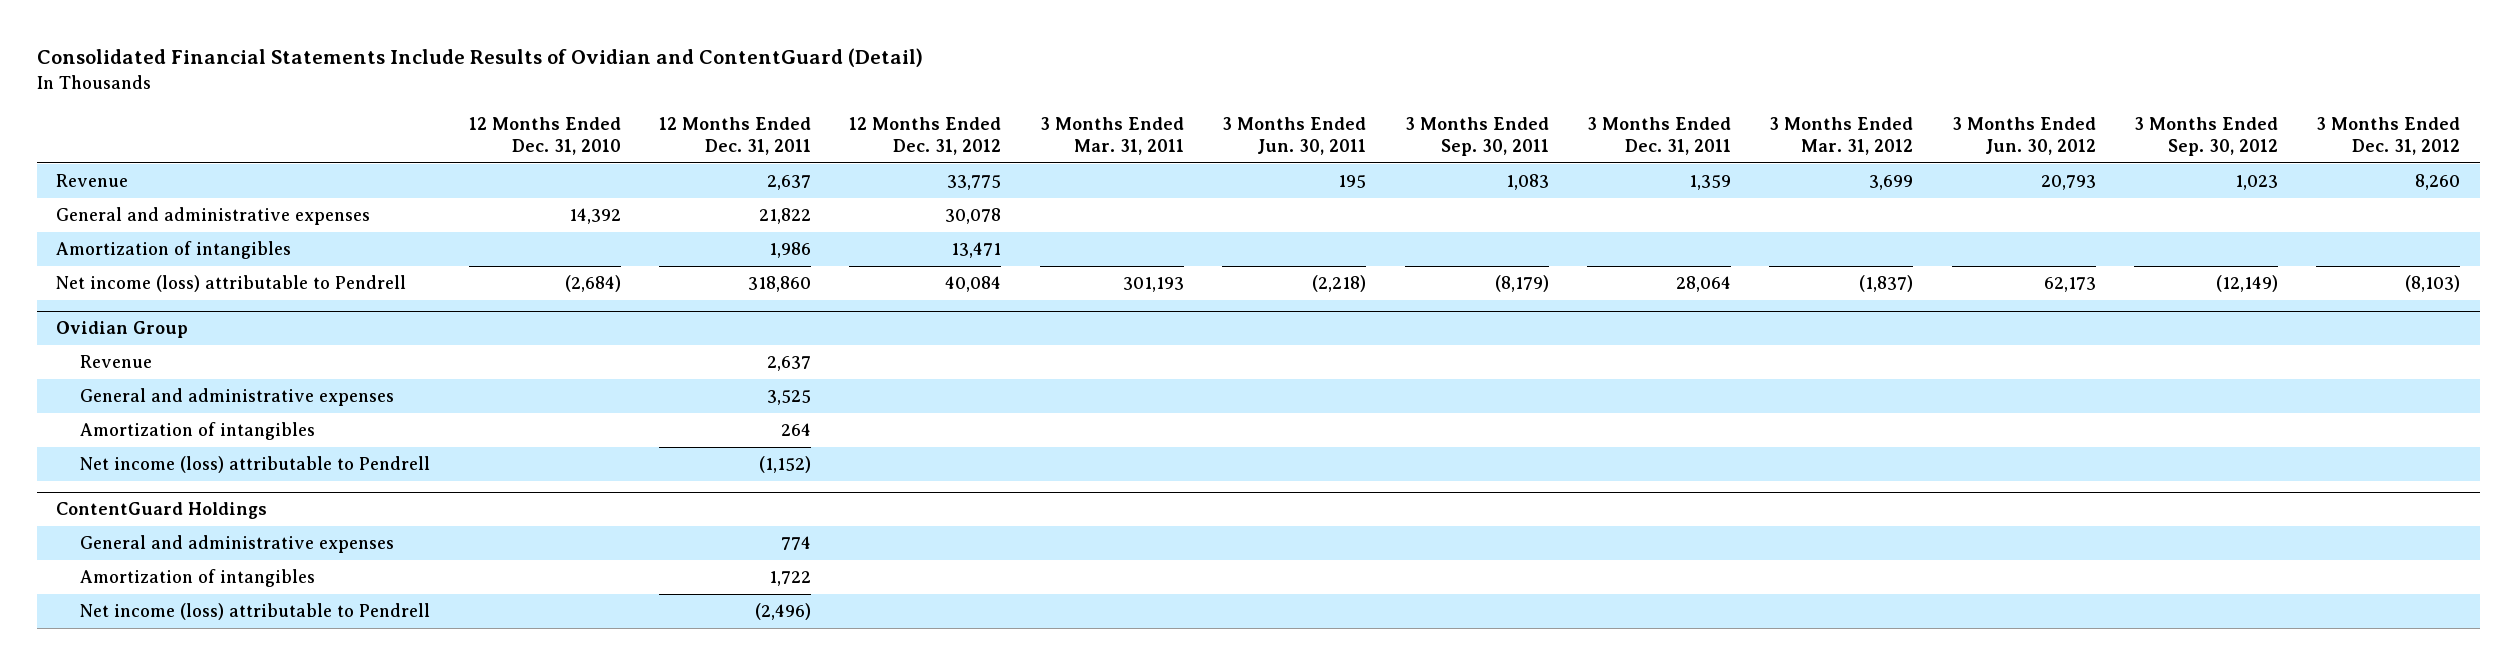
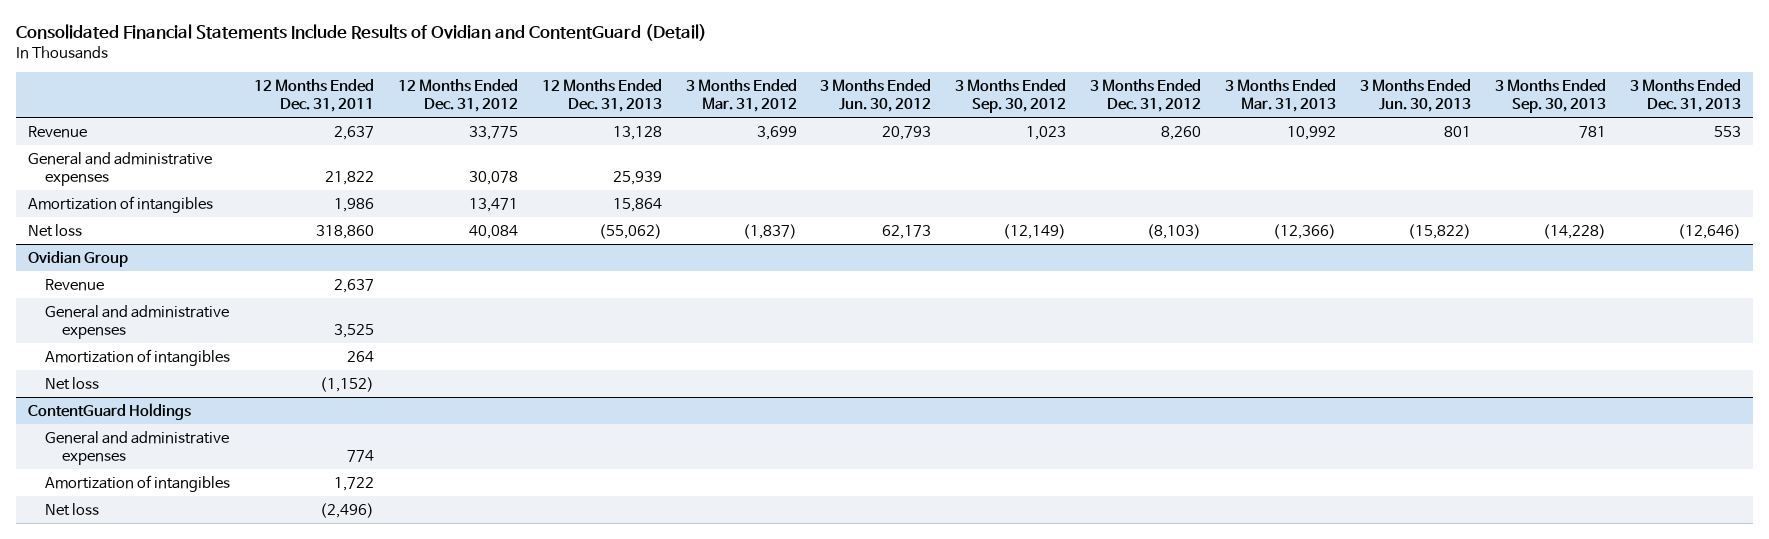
[468,116,621,155] 12 Months Ended Dec. 31, 2010 -> none
[1039,116,1184,155] 3 Months Ended Mar. 31, 2011 -> none
[1222,116,1367,155] 3 Months Ended Jun. 30, 2011 -> none
[1404,116,1549,156] 3 Months Ended Sep. 30, 2011 -> none
[1586,116,1731,155] 3 Months Ended Dec. 31, 2011 -> none
none -> [541,78,662,113] 12 Months Ended Dec. 31, 2013
none -> [1225,78,1337,113] 3 Months Ended Mar. 31, 2013
none -> [1360,78,1472,113] 3 Months Ended Jun. 30, 2013
none -> [1494,78,1606,114] 3 Months Ended Sep. 30, 2013
none -> [1629,78,1741,113] 3 Months Ended Dec. 31, 2013
[55,275,406,293] Net income (loss) attributable to Pendrell -> [28,223,83,237] Net loss
[80,456,431,474] Net income (loss) attributable to Pendrell -> [44,376,99,390] Net loss
[80,603,431,621] Net income (loss) attributable to Pendrell -> [44,502,99,516] Net loss

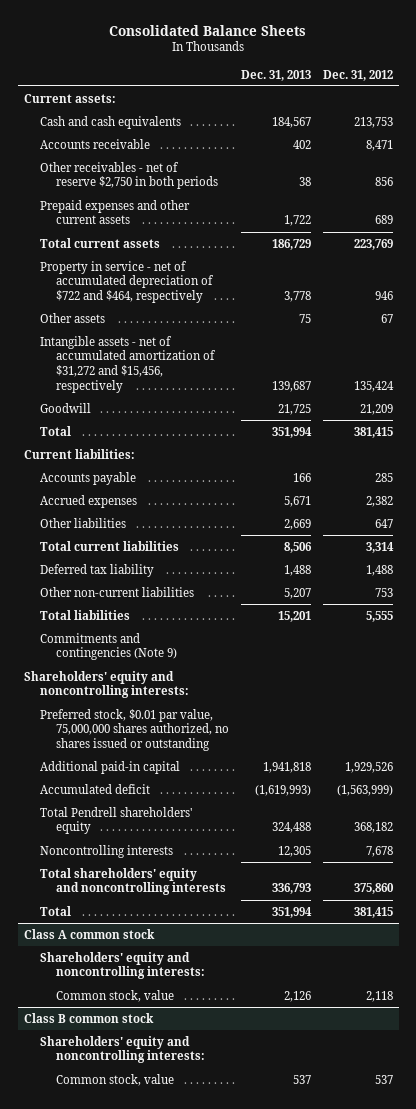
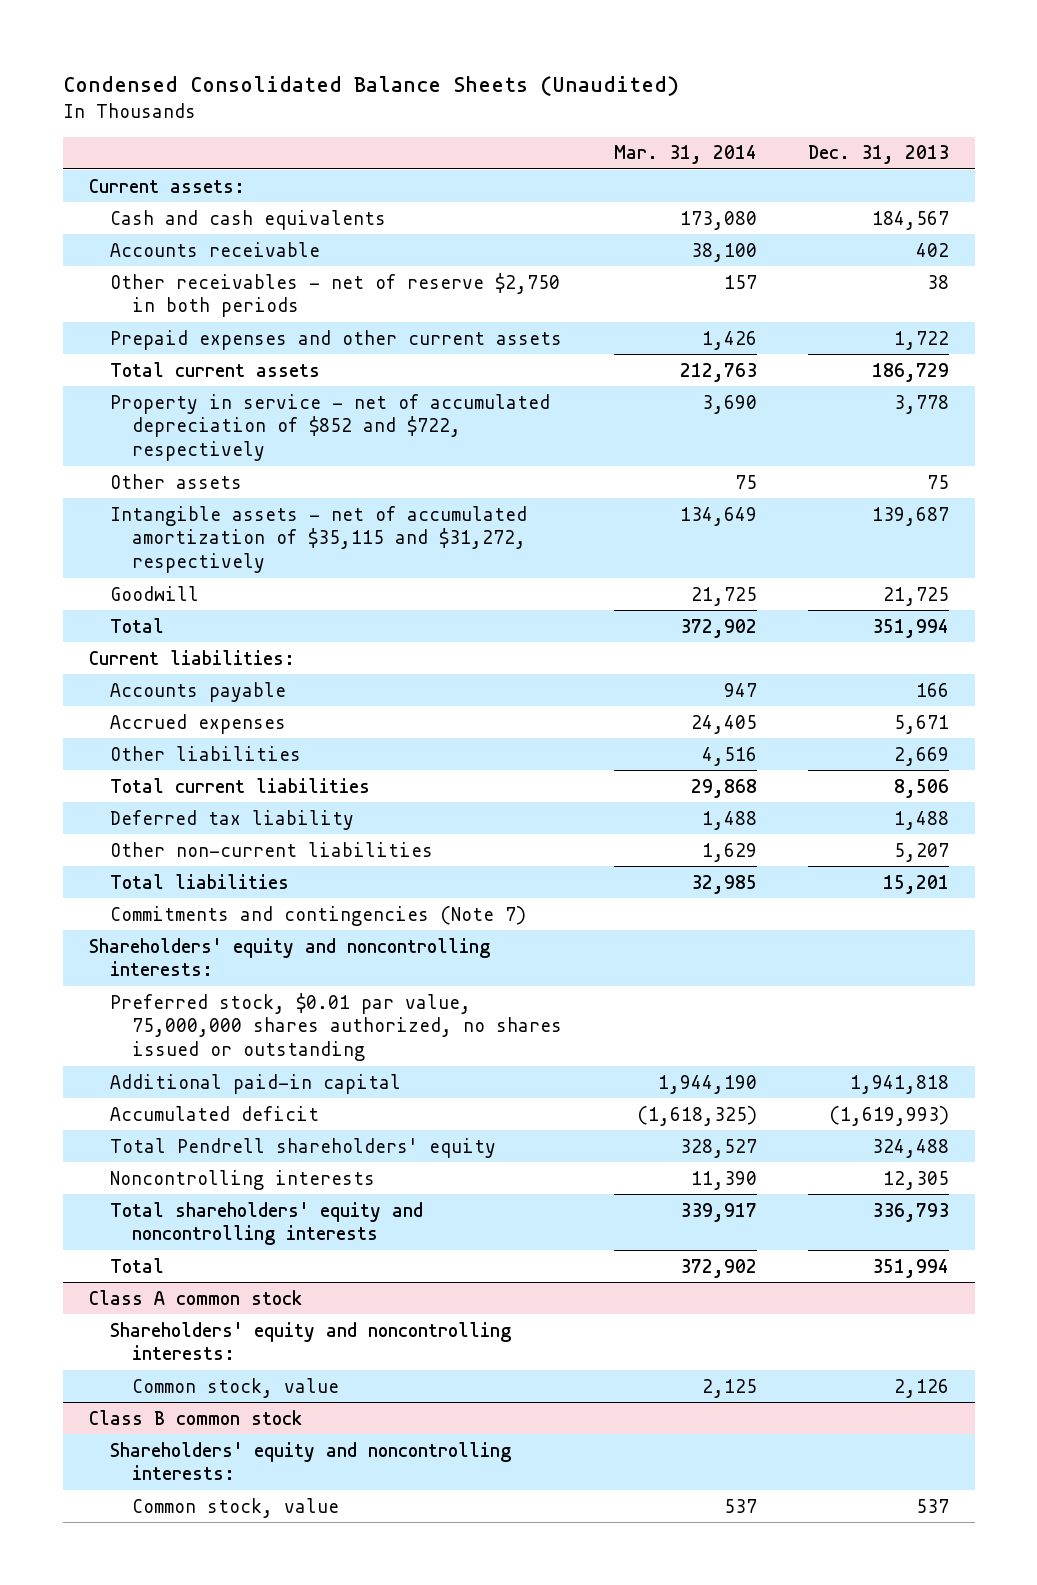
[109,24,307,36] Consolidated Balance Sheets -> [62,76,679,97] Condensed Consolidated Balance Sheets (Unaudited)
[322,69,393,81] Dec. 31, 2012 -> none
none -> [613,145,757,165] Mar. 31, 2014
[39,260,215,304] Property in service - net of accumulated depreciation of $722 and $464, respectively -> [110,393,551,462] Property in service - net of accumulated depreciation of $852 and $722, respectively
[39,335,217,393] Intangible assets - net of accumulated amortization of $31,272 and $15,456, respectively -> [110,505,528,574] Intangible assets - net of accumulated amortization of $35,115 and $31,272, respectively
[39,632,178,661] Commitments and contingencies (Note 9) -> [110,905,527,926] Commitments and contingencies (Note 7)

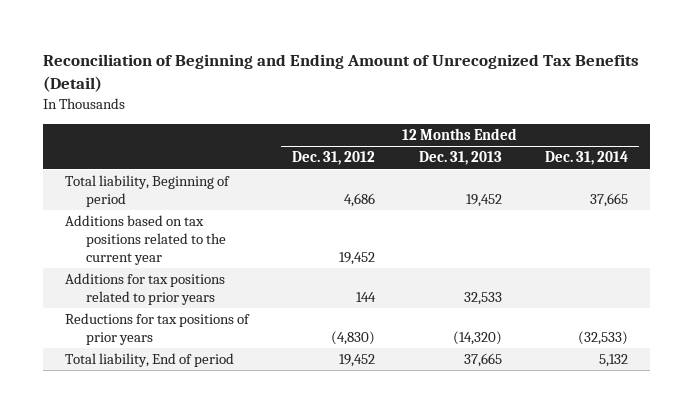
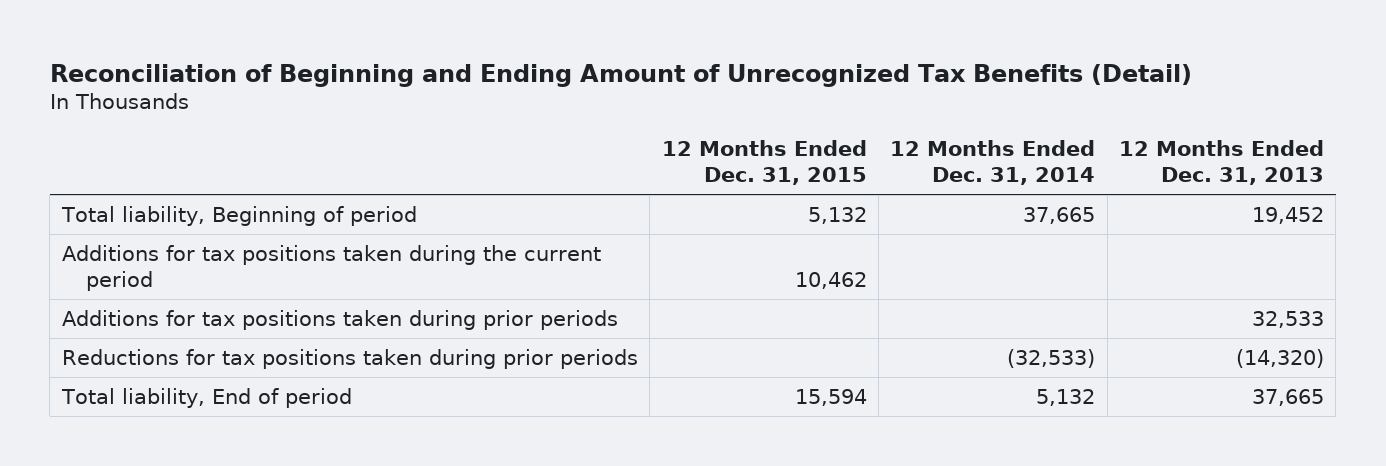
[292,151,376,166] Dec. 31, 2012 -> none
none -> [661,140,867,186] 12 Months Ended Dec. 31, 2015
[64,215,227,266] Additions based on tax positions related to the current year -> [61,245,601,291] Additions for tax positions taken during the current period
[64,273,225,306] Additions for tax positions related to prior years -> [61,310,618,331] Additions for tax positions taken during prior periods
[64,313,250,346] Reductions for tax positions of prior years -> [61,349,638,370] Reductions for tax positions taken during prior periods

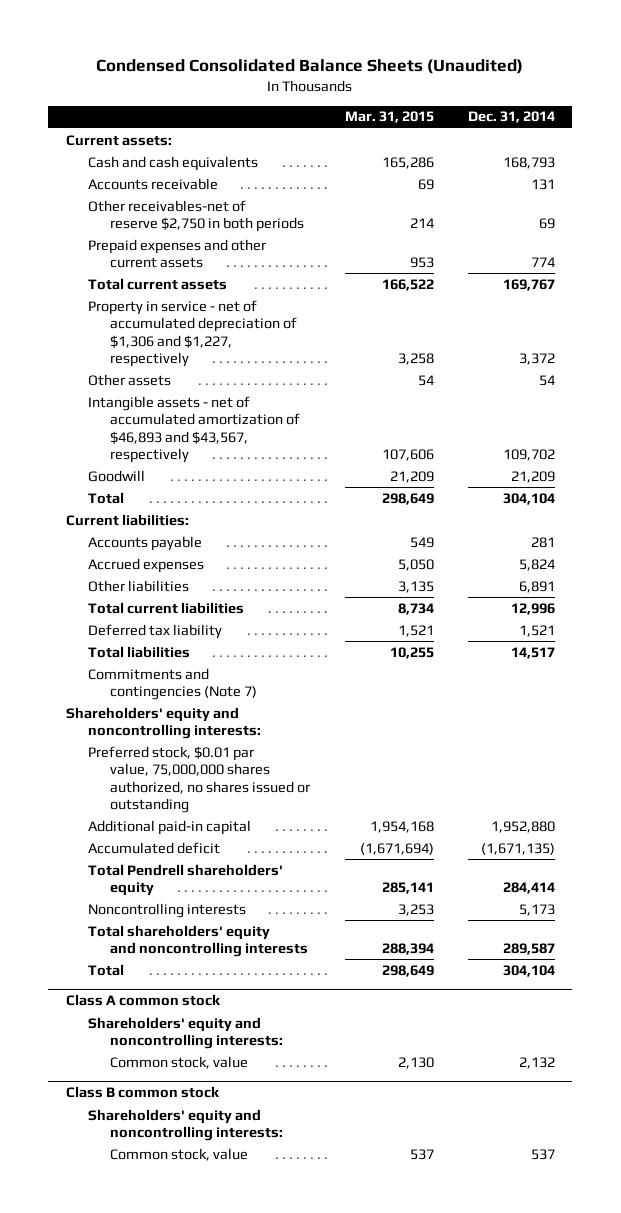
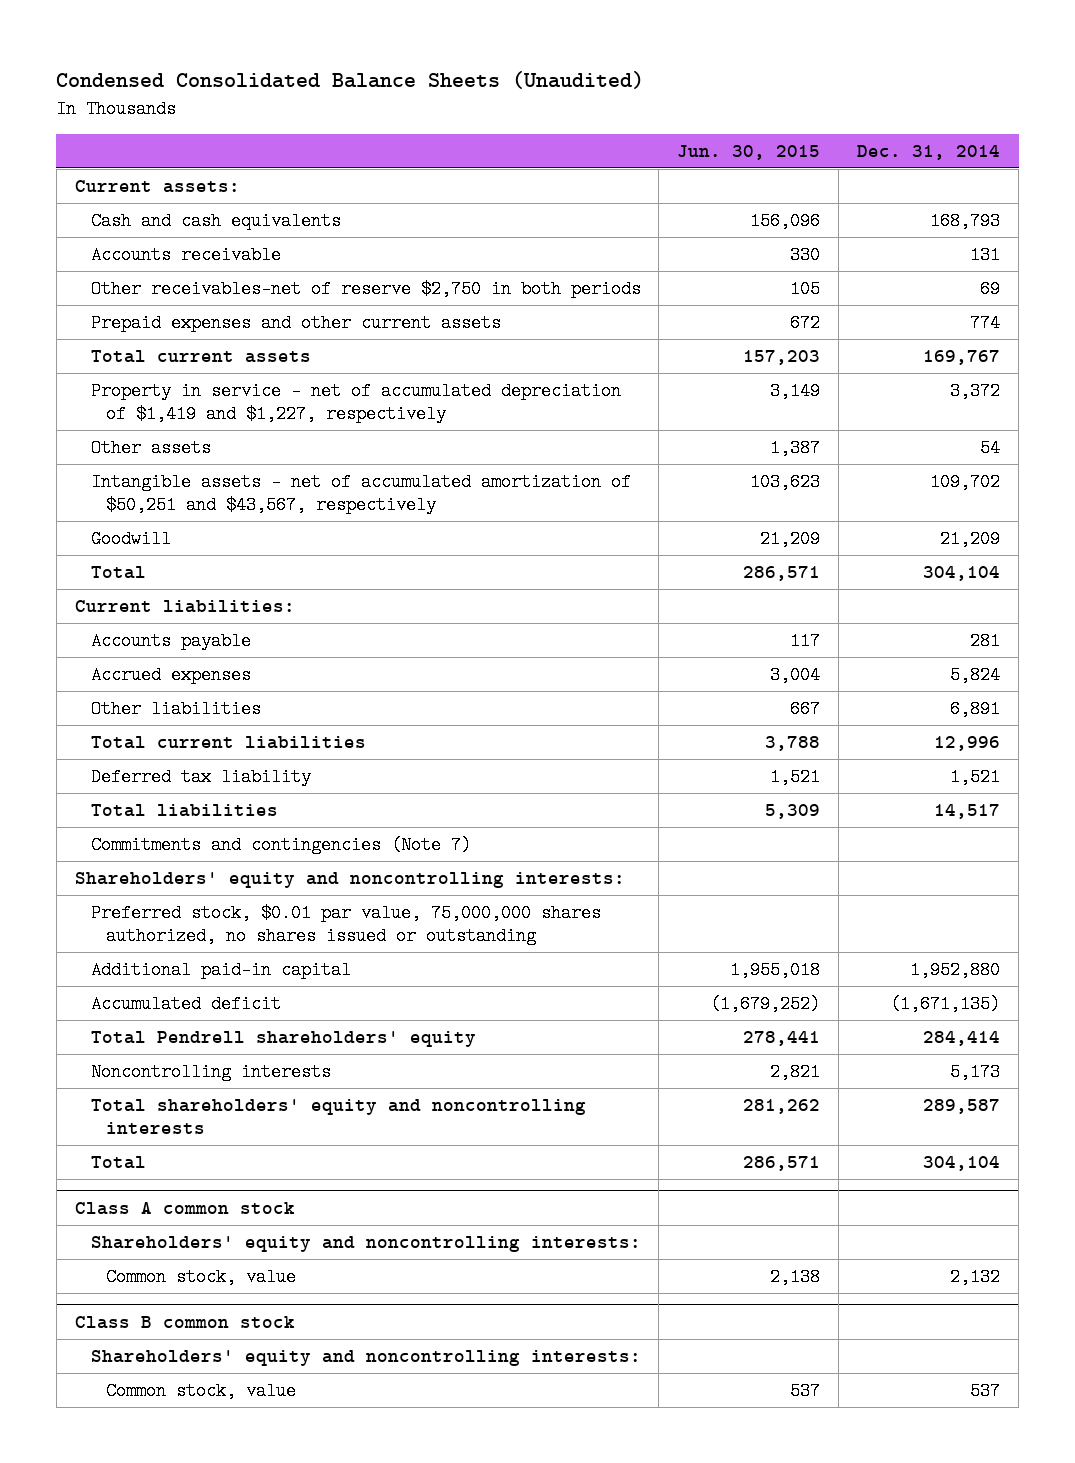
[344,111,434,124] Mar. 31, 2015 -> none
none -> [677,144,821,160] Jun. 30, 2015
[87,299,298,367] Property in service - net of accumulated depreciation of $1,306 and $1,227, respectively -> [90,382,621,424] Property in service - net of accumulated depreciation of $1,419 and $1,227, respectively
[87,395,301,463] Intangible assets - net of accumulated amortization of $46,893 and $43,567, respectively -> [90,473,631,515] Intangible assets - net of accumulated amortization of $50,251 and $43,567, respectively

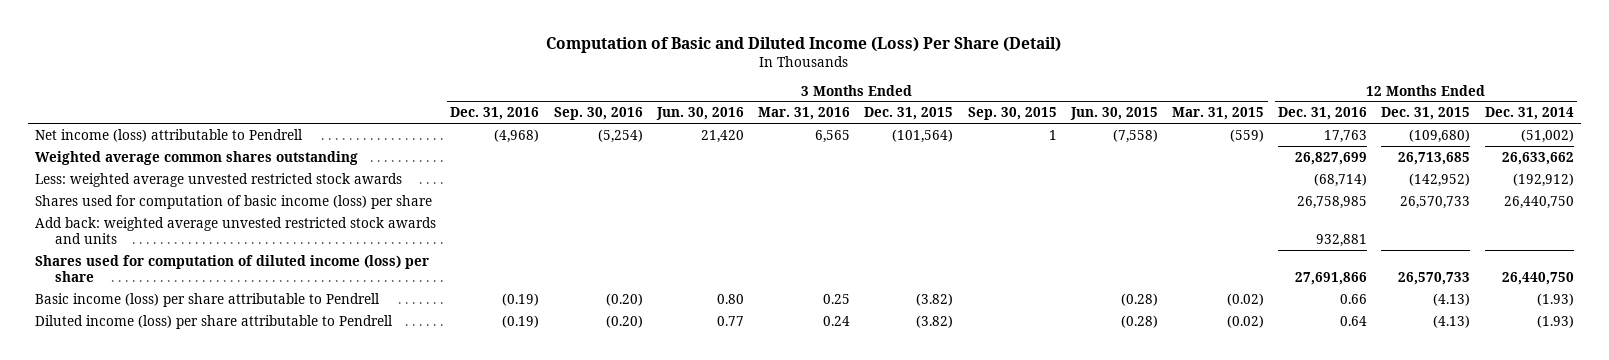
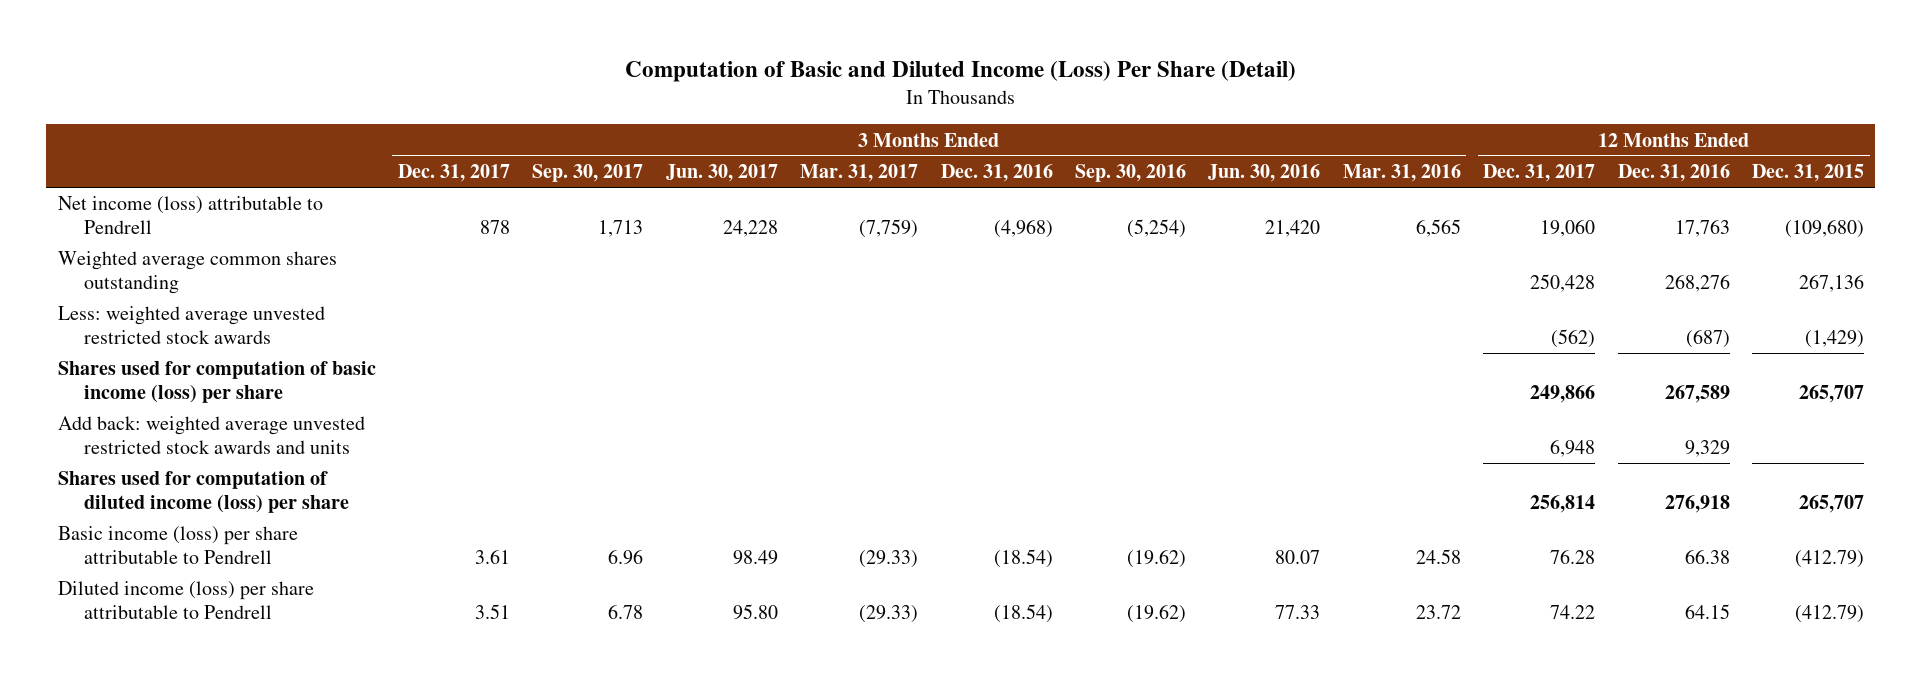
[864,107,954,121] Dec. 31, 2015 -> none
[967,107,1057,121] Sep. 30, 2015 -> none
[1069,107,1158,121] Jun. 30, 2015 -> none
[1171,107,1264,121] Mar. 31, 2015 -> none
[1484,107,1574,121] Dec. 31, 2014 -> none
none -> [398,163,511,182] Dec. 31, 2017
none -> [532,163,644,182] Sep. 30, 2017
none -> [665,163,778,182] Jun. 30, 2017
none -> [800,163,919,182] Mar. 31, 2017
none -> [1483,163,1596,182] Dec. 31, 2017
[1295,151,1368,165] 26,827,699 -> [1664,273,1730,292] 268,276
[1398,151,1471,165] 26,713,685 -> [1798,273,1864,292] 267,136
[1314,172,1368,187] (68,714) -> [1685,328,1730,348] (687)
[1409,172,1471,187] (142,952) -> [1804,329,1864,348] (1,429)
[1297,195,1368,209] 26,758,985 -> [1664,384,1730,403] 267,589
[1400,195,1471,209] 26,570,733 -> [1798,384,1864,403] 265,707
[1316,233,1368,247] 932,881 -> [1684,439,1730,457] 9,329
[1295,271,1368,285] 27,691,866 -> [1664,494,1730,513] 276,918
[1398,271,1471,285] 26,570,733 -> [1798,494,1864,513] 265,707
[502,292,540,306] (0.19) -> [993,548,1053,568] (18.54)
[605,292,643,306] (0.20) -> [1126,548,1186,568] (19.62)
[716,293,744,304] 0.80 -> [1275,549,1321,564] 80.07
[823,293,851,304] 0.25 -> [1415,548,1461,564] 24.58
[1340,293,1368,304] 0.66 -> [1684,548,1730,564] 66.38
[1433,292,1471,306] (4.13) -> [1794,549,1864,568] (412.79)
[502,314,540,328] (0.19) -> [993,603,1053,623] (18.54)
[605,314,643,328] (0.20) -> [1126,603,1186,623] (19.62)
[716,315,744,326] 0.77 -> [1275,604,1321,619] 77.33
[823,315,851,326] 0.24 -> [1415,604,1461,619] 23.72
[1340,315,1368,326] 0.64 -> [1684,603,1730,619] 64.15
[1433,314,1471,328] (4.13) -> [1794,604,1864,623] (412.79)

